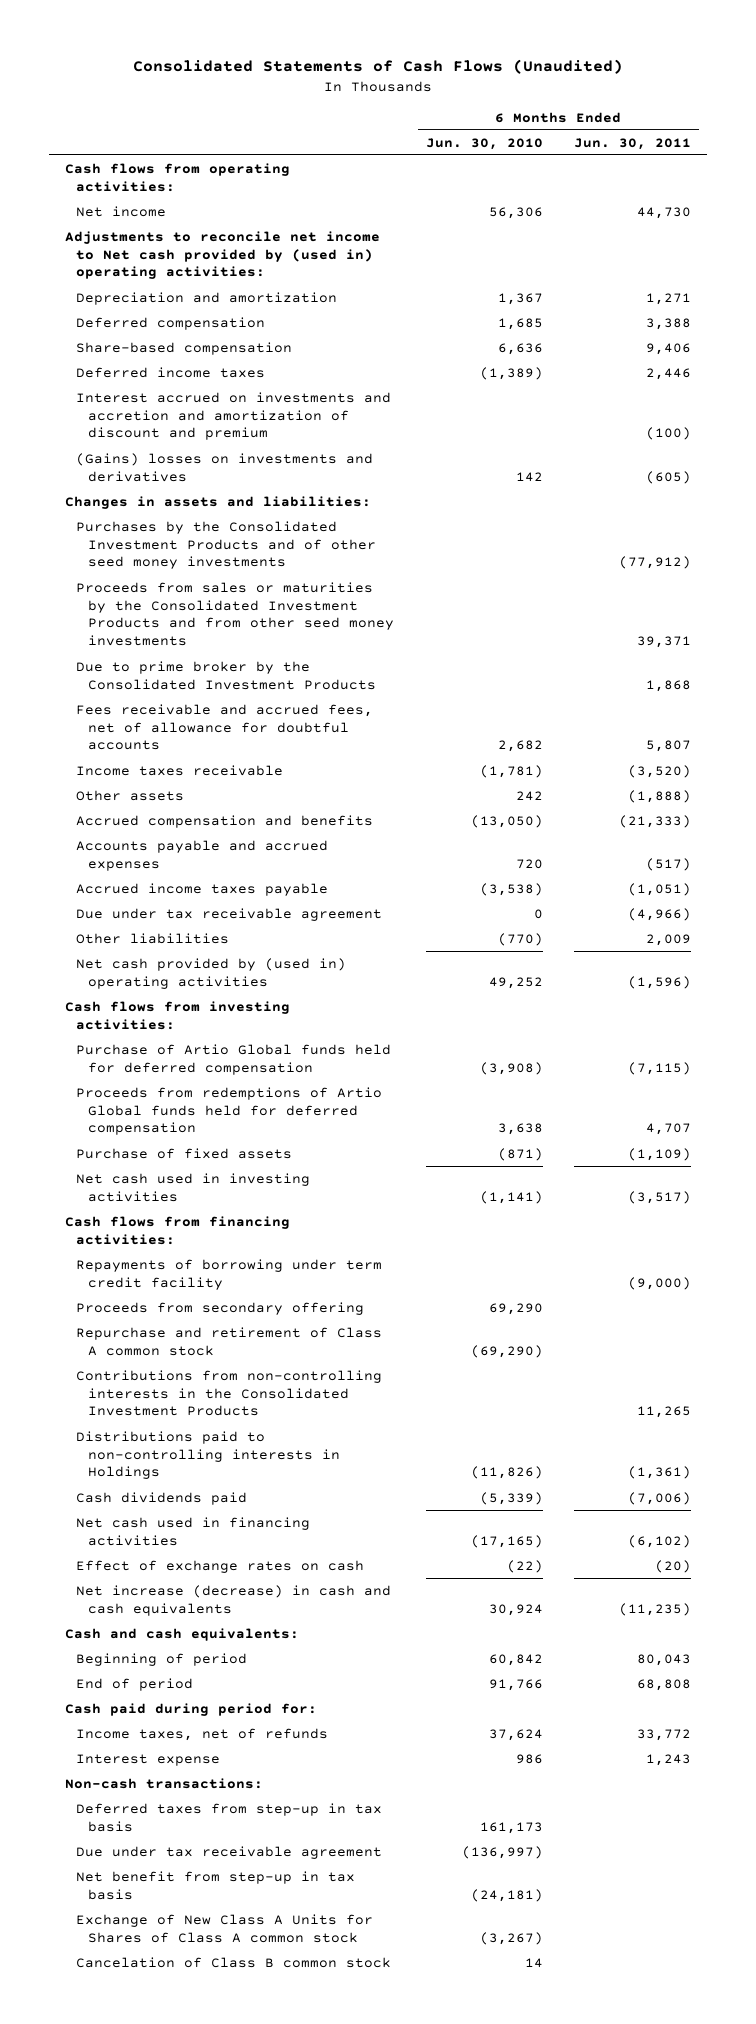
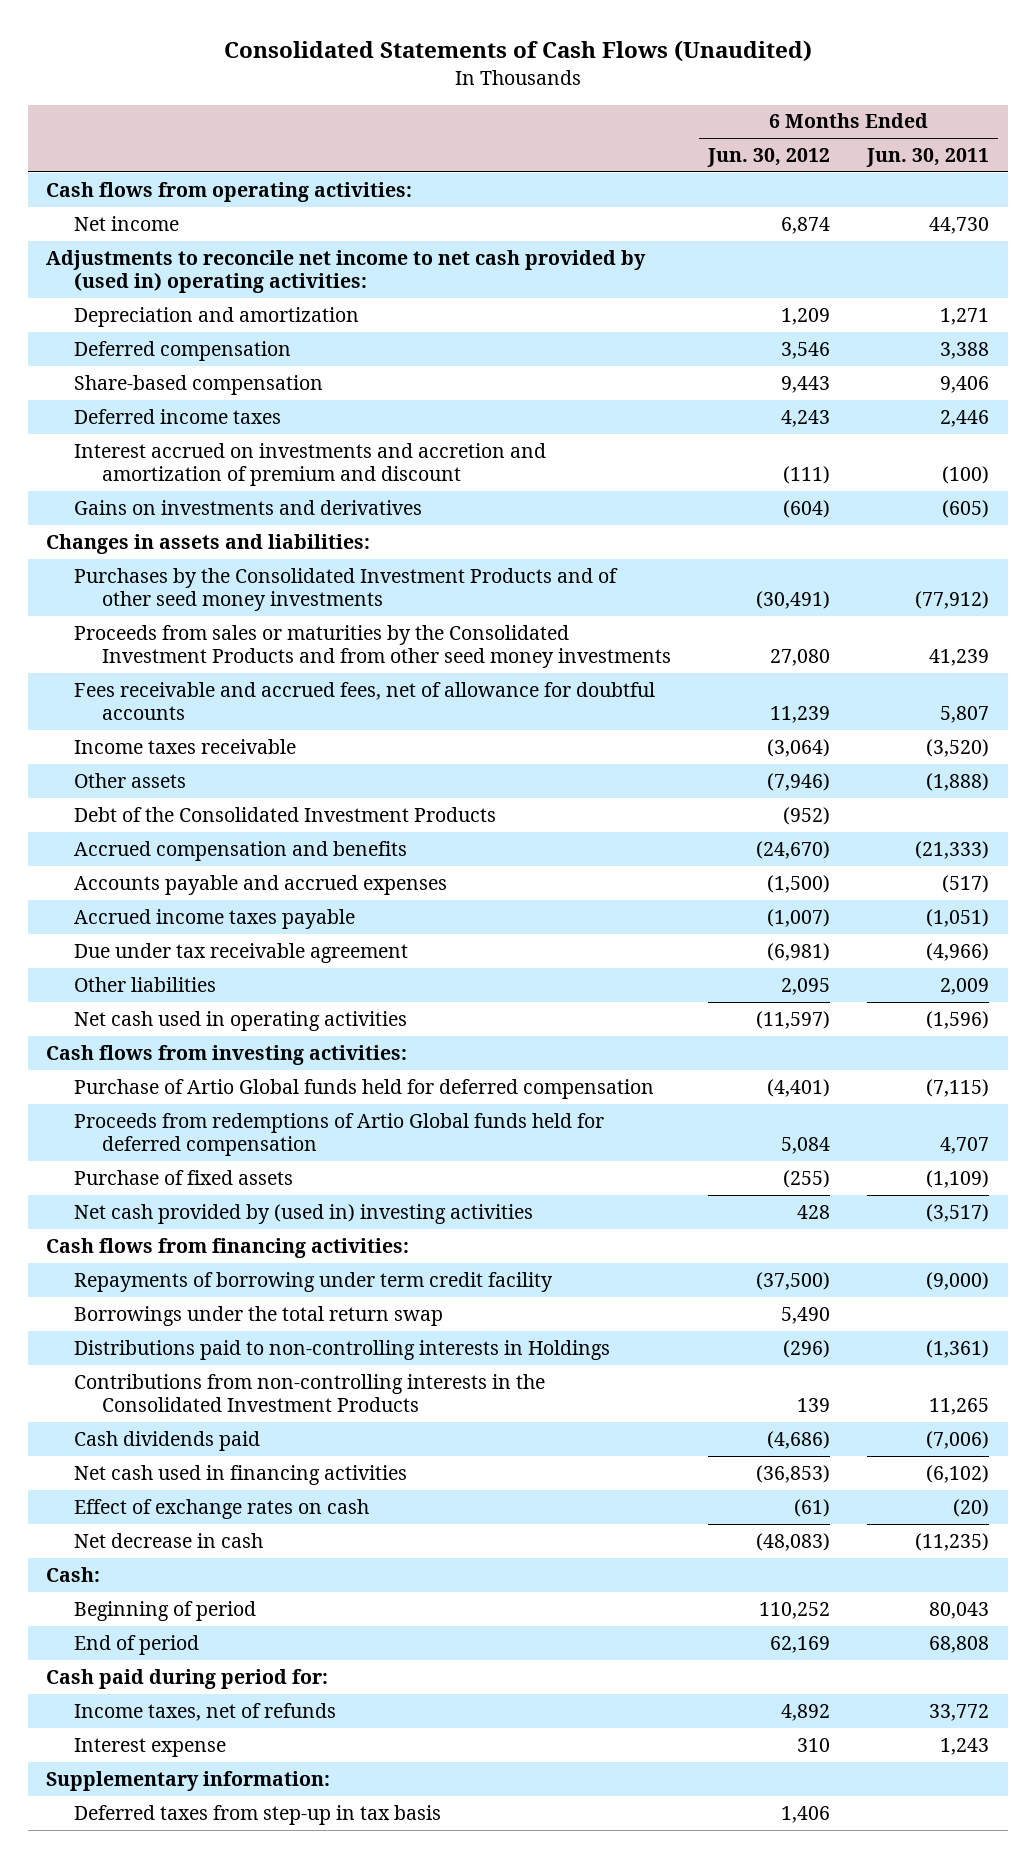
[425,137,543,150] Jun. 30, 2010 -> none
none -> [706,148,830,168] Jun. 30, 2012
[65,230,381,280] Adjustments to reconcile net income to Net cash provided by (used in) operating activities: -> [46,249,647,294] Adjustments to reconcile net income to net cash provided by (used in) operating activities:
[76,391,392,441] Interest accrued on investments and accretion and amortization of discount and premium -> [74,442,547,487] Interest accrued on investments and accretion and amortization of premium and discount
[76,452,374,482] (Gains) losses on investments and derivatives -> [74,499,423,515] Gains on investments and derivatives
[76,660,376,690] Due to prime broker by the Consolidated Investment Products -> none
[637,636,692,649] 39,371 -> [929,649,990,667] 41,239
none -> [74,806,497,822] Debt of the Consolidated Investment Products
[76,957,347,989] Net cash provided by (used in) operating activities -> [74,1010,408,1031] Net cash used in operating activities
[76,1172,311,1202] Net cash used in investing activities -> [74,1203,534,1224] Net cash provided by (used in) investing activities
[76,1301,365,1315] Proceeds from secondary offering -> none
[76,1326,383,1356] Repurchase and retirement of Class A common stock -> none
none -> [74,1305,444,1326] Borrowings under the total return swap
[76,1369,383,1417] Contributions from non-controlling interests in the Consolidated Investment Products -> [74,1373,546,1413] Contributions from non-controlling interests in the Consolidated Investment Products
[76,1584,392,1616] Net increase (decrease) in cash and cash equivalents -> [74,1532,264,1548] Net decrease in cash
[65,1627,300,1641] Cash and cash equivalents: -> [46,1566,101,1582] Cash:
[65,1777,264,1789] Non-cash transactions: -> none
none -> [46,1770,331,1791] Supplementary information:
[76,1845,383,1859] Due under tax receivable agreement -> none
[76,1870,356,1900] Net benefit from step-up in tax basis -> none
[76,1913,374,1943] Exchange of New Class A Units for Shares of Class A common stock -> none
[76,1956,392,1968] Cancelation of Class B common stock -> none

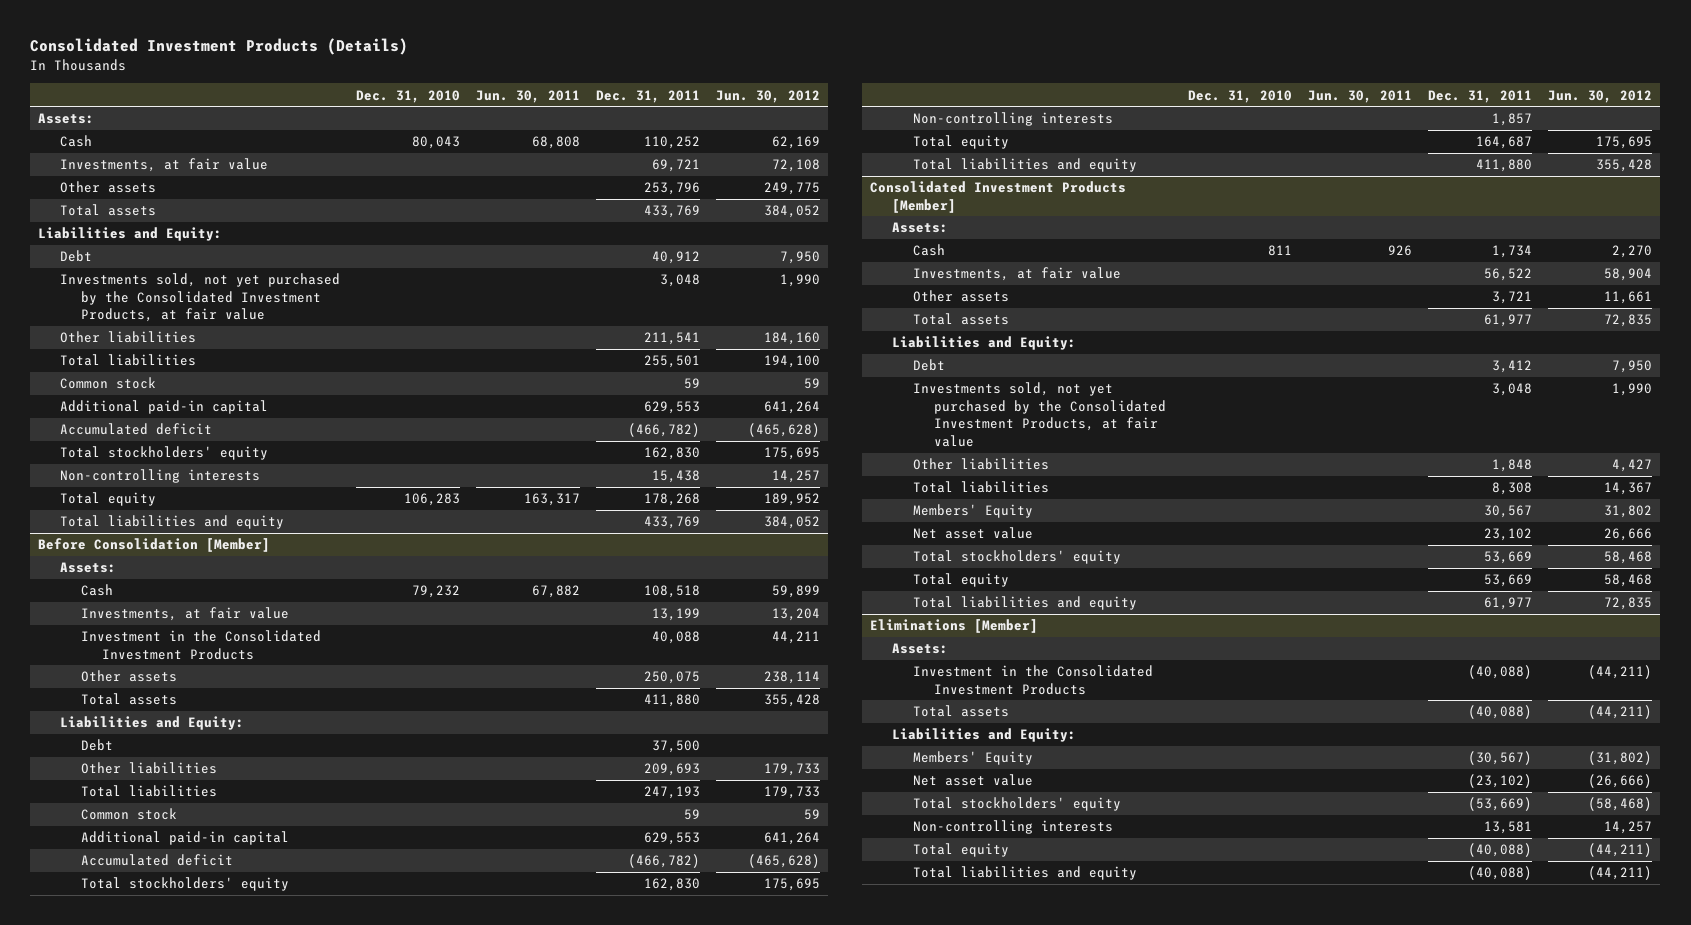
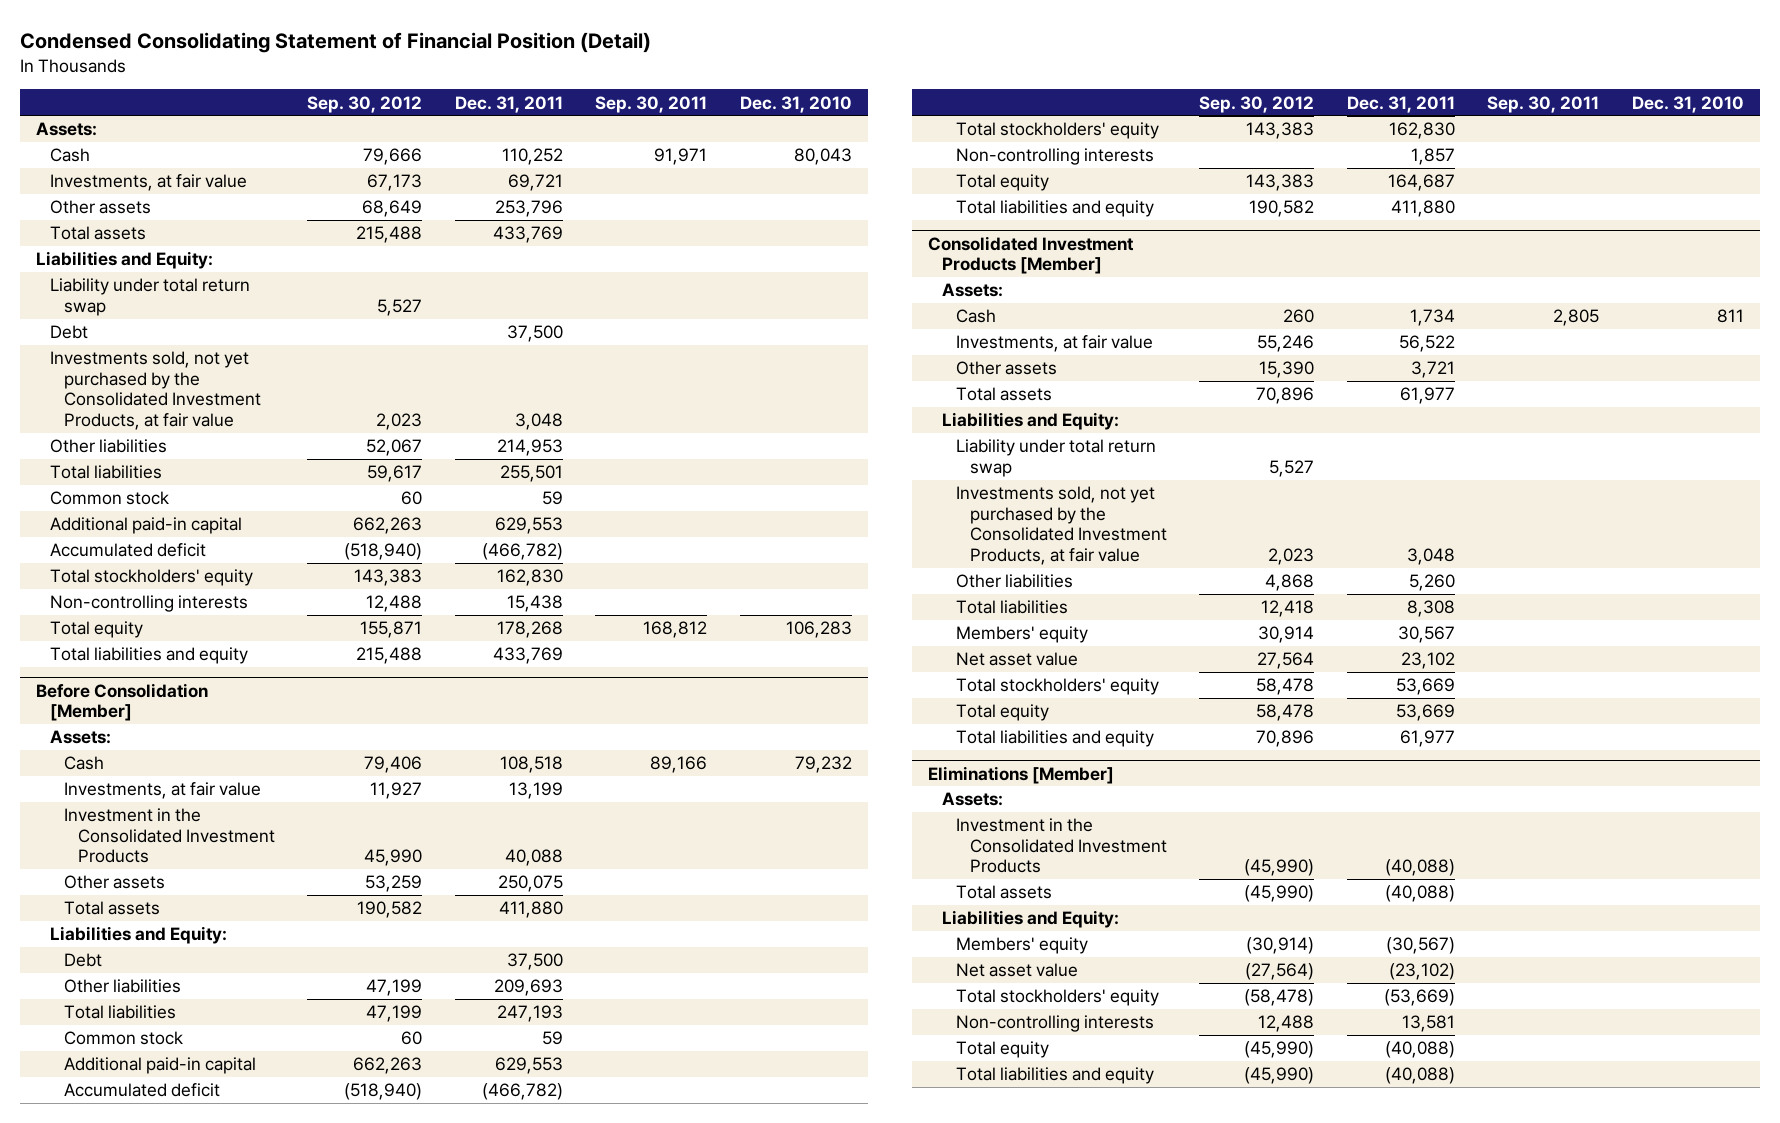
[30,38,409,56] Consolidated Investment Products (Details) -> [20,31,652,53] Condensed Consolidating Statement of Financial Position (Detail)
[476,89,581,103] Jun. 30, 2011 -> none
[716,89,821,103] Jun. 30, 2012 -> none
none -> [307,95,423,113] Sep. 30, 2012
none -> [595,95,708,113] Sep. 30, 2011
none -> [50,278,251,316] Liability under total return swap
[652,251,701,265] 40,912 -> [506,325,563,343] 37,500
[644,332,701,346] 211,541 -> [496,439,563,457] 214,953
[913,359,946,372] Debt -> none
none -> [955,439,1156,477] Liability under total return swap
[1492,459,1533,473] 1,848 -> [1408,574,1455,592] 5,260
[913,504,1034,519] Members' Equity -> [955,626,1088,644] Members' equity
[913,751,1034,766] Members' Equity -> [955,937,1088,955] Members' equity

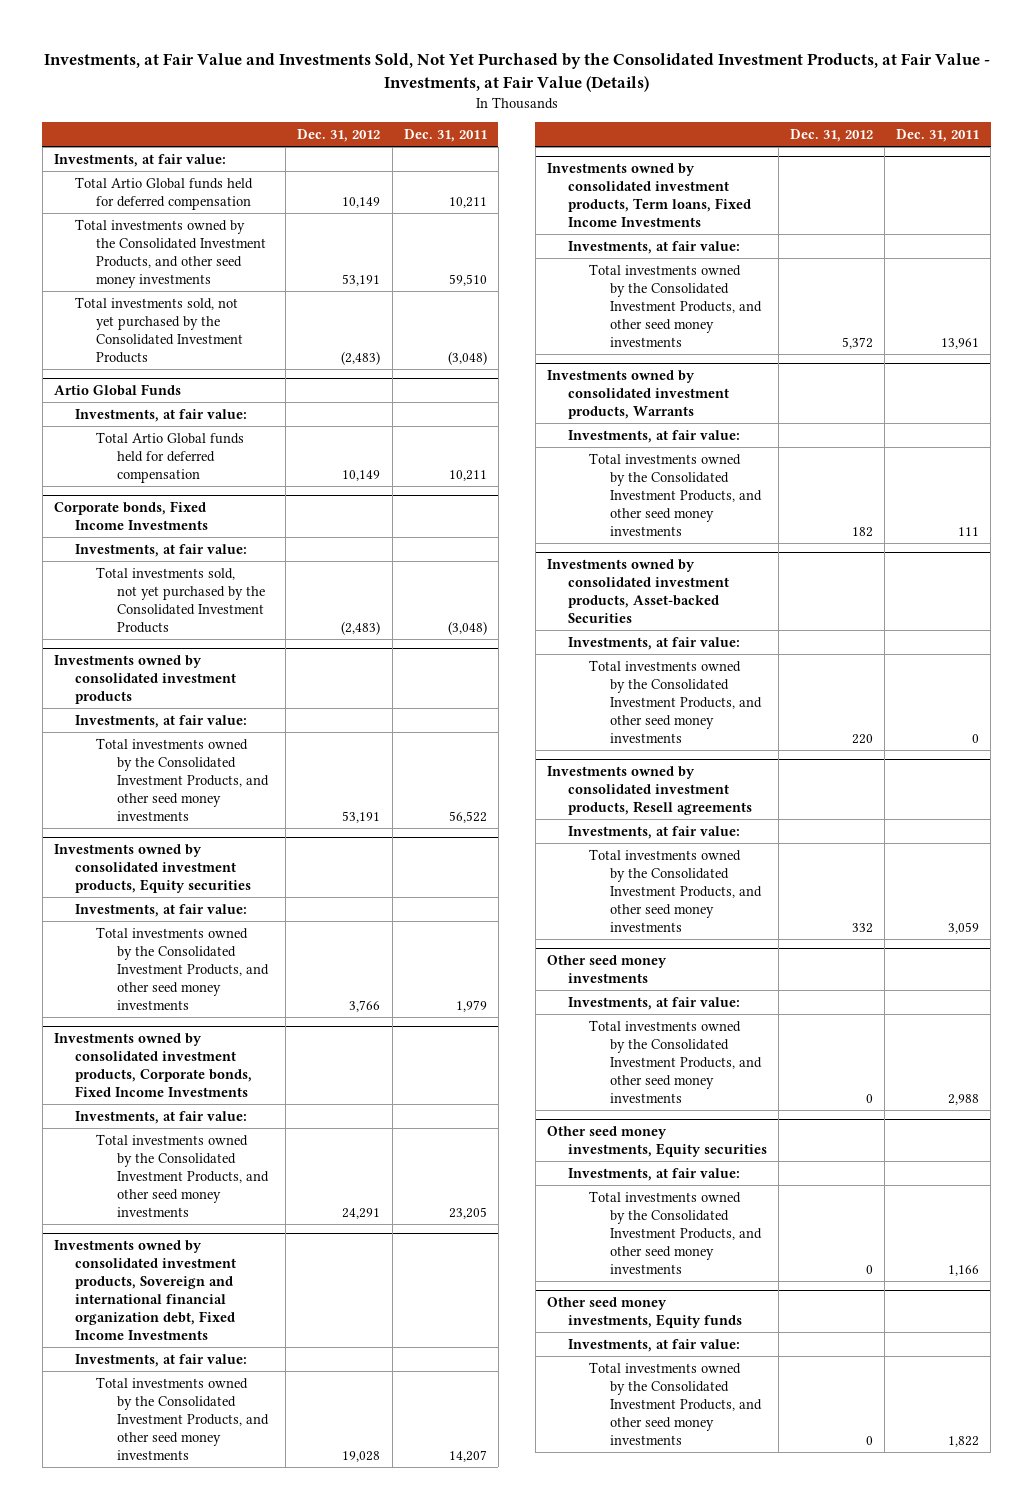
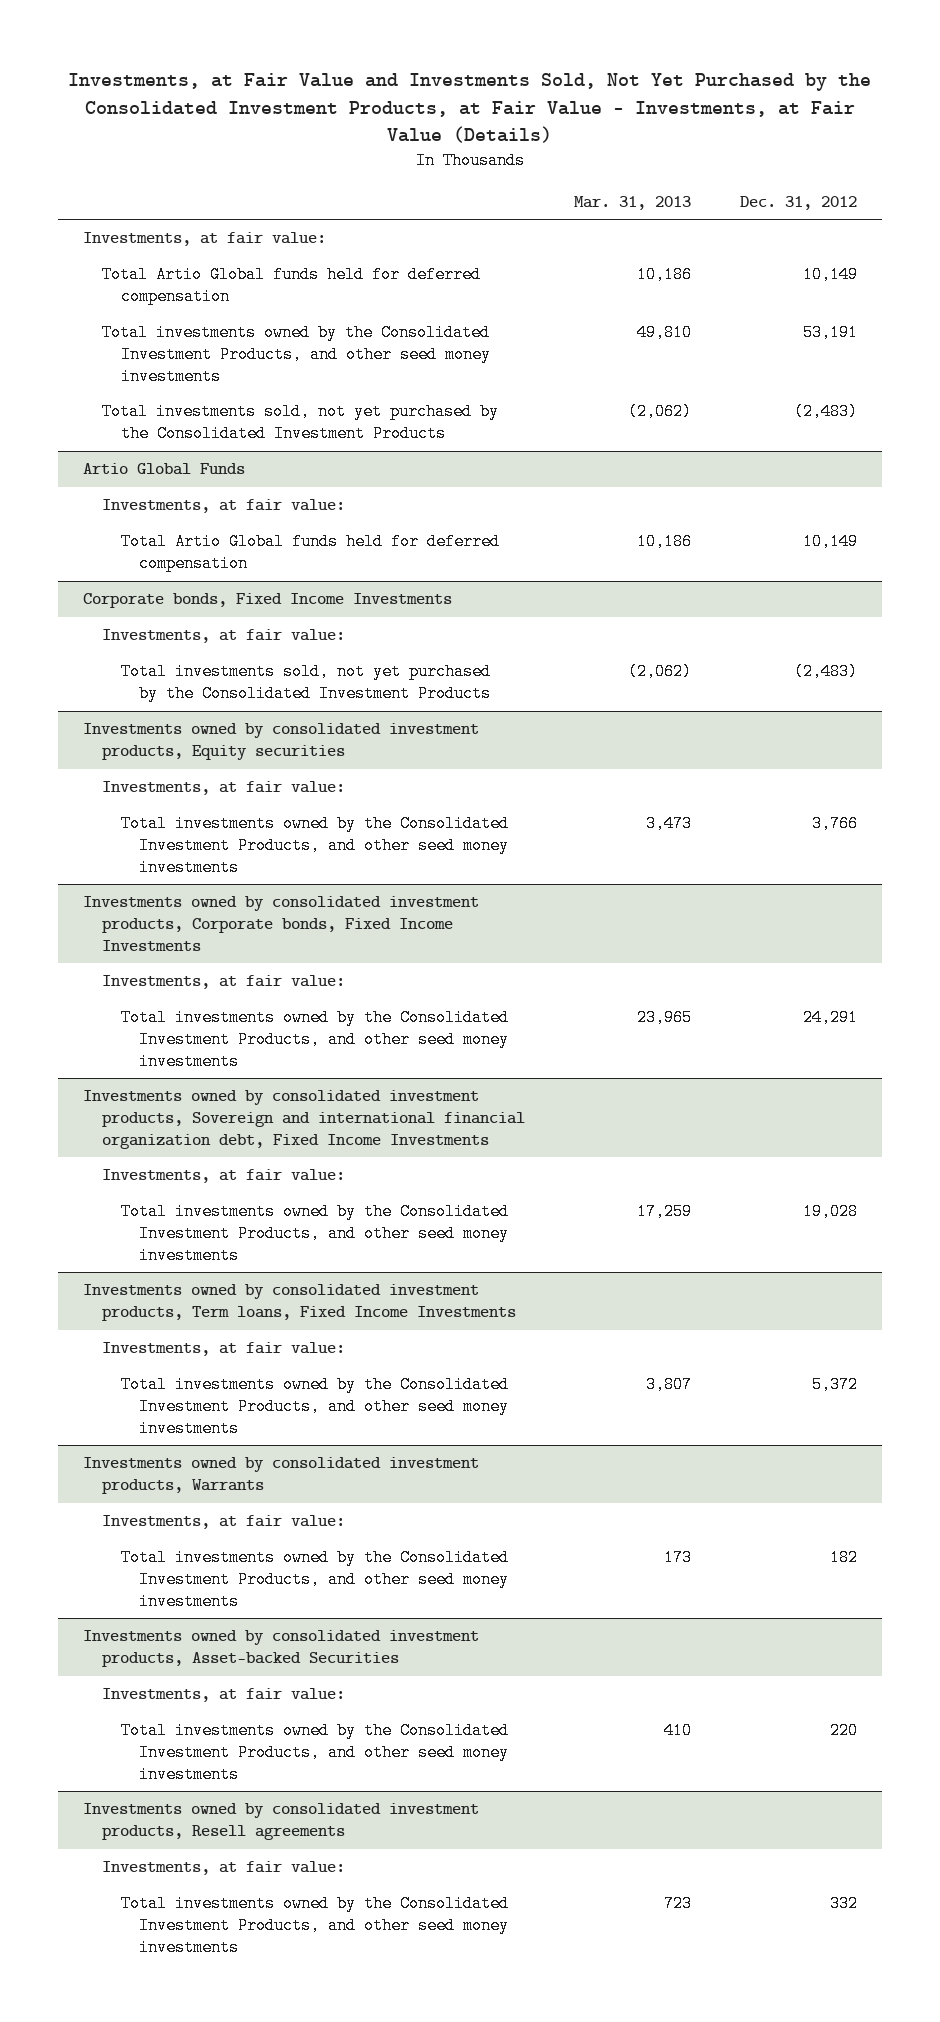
[403,129,487,143] Dec. 31, 2011 -> none
none -> [574,195,692,210] Mar. 31, 2013
[54,654,237,704] Investments owned by consolidated investment products -> none
[75,714,248,728] Investments, at fair value: -> none
[96,737,270,822] Total investments owned by the Consolidated Investment Products, and other seed money investments -> none
[546,954,667,983] Other seed money investments -> none
[567,996,740,1010] Investments, at fair value: -> none
[588,1019,762,1104] Total investments owned by the Consolidated Investment Products, and other seed money investments -> none
[546,1125,767,1157] Other seed money investments, Equity securities -> none
[567,1167,740,1181] Investments, at fair value: -> none
[588,1190,762,1275] Total investments owned by the Consolidated Investment Products, and other seed money investments -> none
[546,1296,742,1328] Other seed money investments, Equity funds -> none
[567,1338,740,1352] Investments, at fair value: -> none
[588,1361,762,1446] Total investments owned by the Consolidated Investment Products, and other seed money investments -> none

